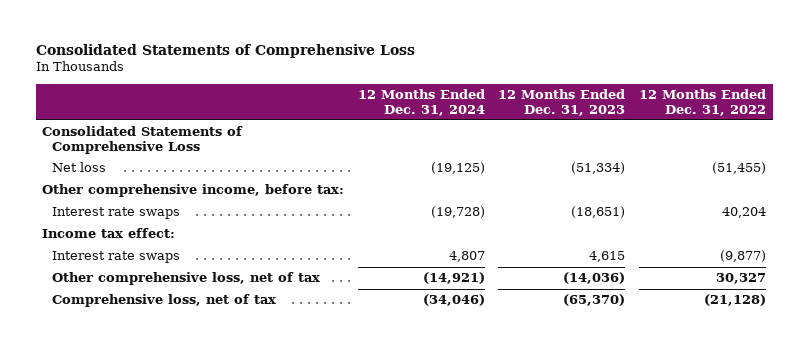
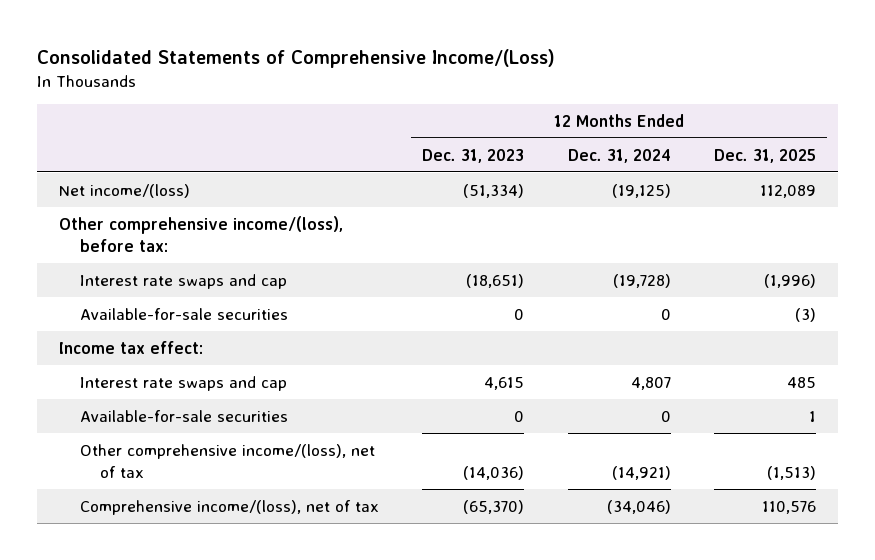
[35,43,415,58] Consolidated Statements of Comprehensive Loss -> [37,48,556,68] Consolidated Statements of Comprehensive Income/(Loss)
[639,88,767,116] 12 Months Ended Dec. 31, 2022 -> none
none -> [714,148,817,163] Dec. 31, 2025
[42,126,244,155] Consolidated Statements of Comprehensive Loss -> none
[51,162,106,173] Net loss -> [58,183,190,198] Net income/(loss)
[42,184,345,198] Other comprehensive income, before tax: -> [58,215,343,252] Other comprehensive income/(loss), before tax:
[51,207,180,220] Interest rate swaps -> [79,273,287,289] Interest rate swaps and cap
none -> [79,307,288,320] Available-for-sale securities
[51,251,180,264] Interest rate swaps -> [79,375,287,391] Interest rate swaps and cap
none -> [79,409,288,422] Available-for-sale securities
[51,272,320,286] Other comprehensive loss, net of tax -> [79,443,375,478] Other comprehensive income/(loss), net of tax
[51,294,276,308] Comprehensive loss, net of tax -> [79,499,379,515] Comprehensive income/(loss), net of tax

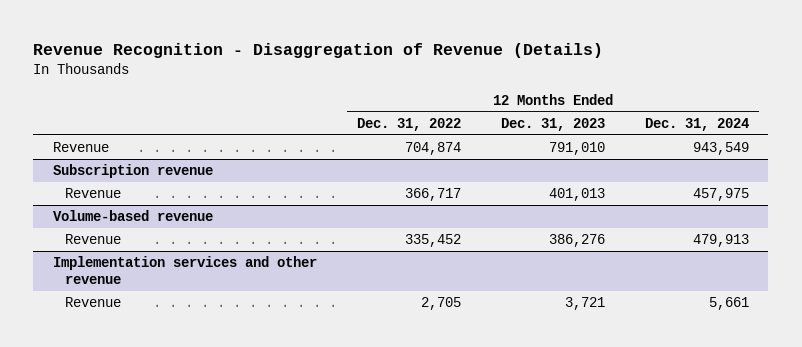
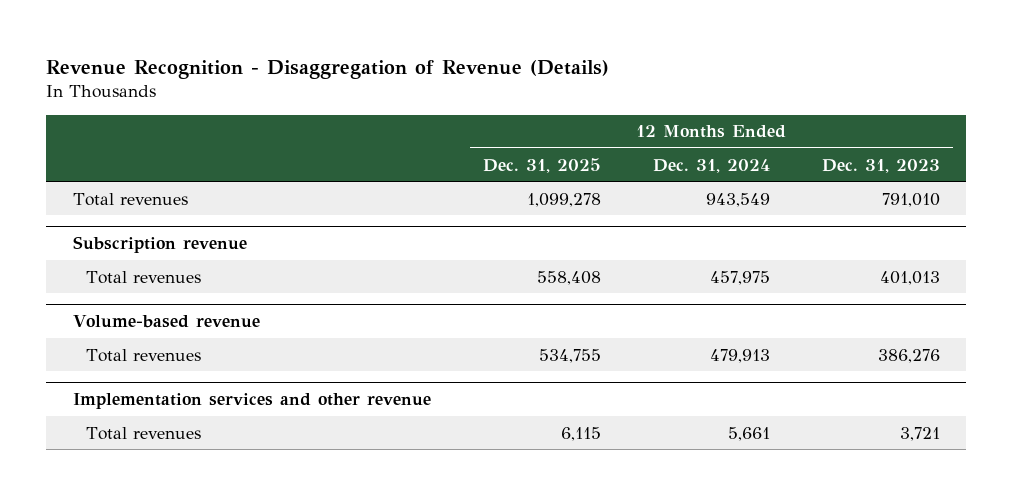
[356,117,461,131] Dec. 31, 2022 -> none
none -> [482,157,601,173] Dec. 31, 2025
[53,142,110,153] Revenue -> [72,192,188,206] Total revenues
[64,188,121,199] Revenue -> [86,270,202,284] Total revenues
[64,234,121,245] Revenue -> [86,348,202,362] Total revenues
[64,297,121,308] Revenue -> [86,426,202,440] Total revenues

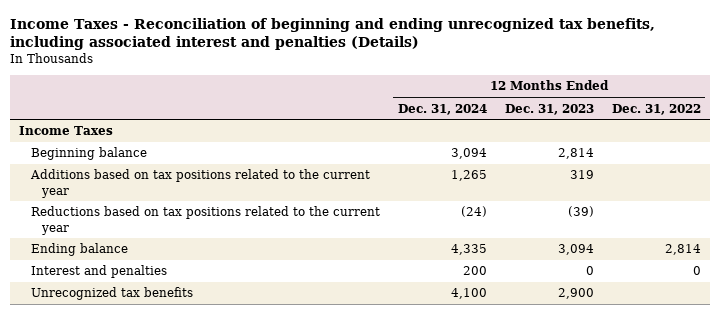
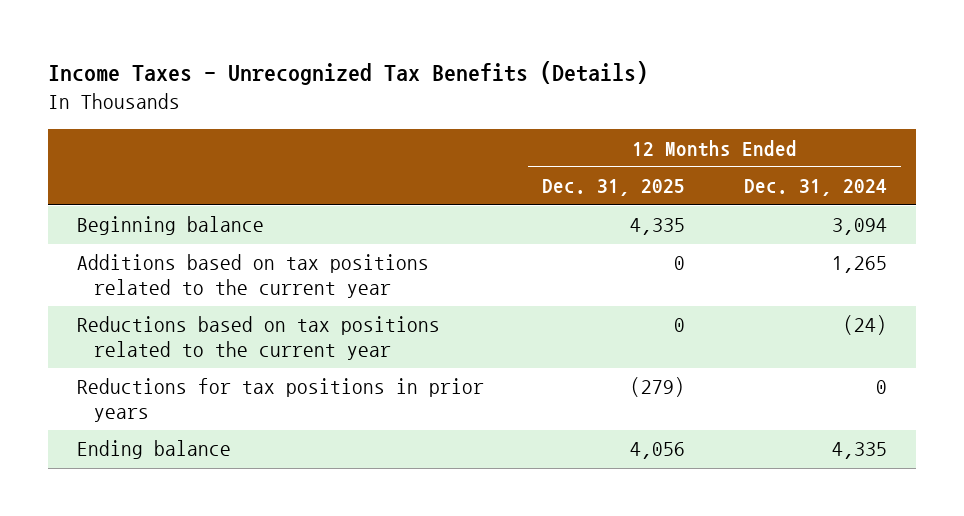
[10,17,656,51] Income Taxes - Reconciliation of beginning and ending unrecognized tax benefits, including associated interest and penalties (Details) -> [48,61,649,86] Income Taxes - Unrecognized Tax Benefits (Details)
[504,103,594,115] Dec. 31, 2023 -> none
[611,103,701,115] Dec. 31, 2022 -> none
none -> [542,179,686,197] Dec. 31, 2025
[19,126,114,136] Income Taxes -> none
none -> [77,378,485,423] Reductions for tax positions in prior years
[30,265,167,279] Interest and penalties -> none
[30,287,193,301] Unrecognized tax benefits -> none

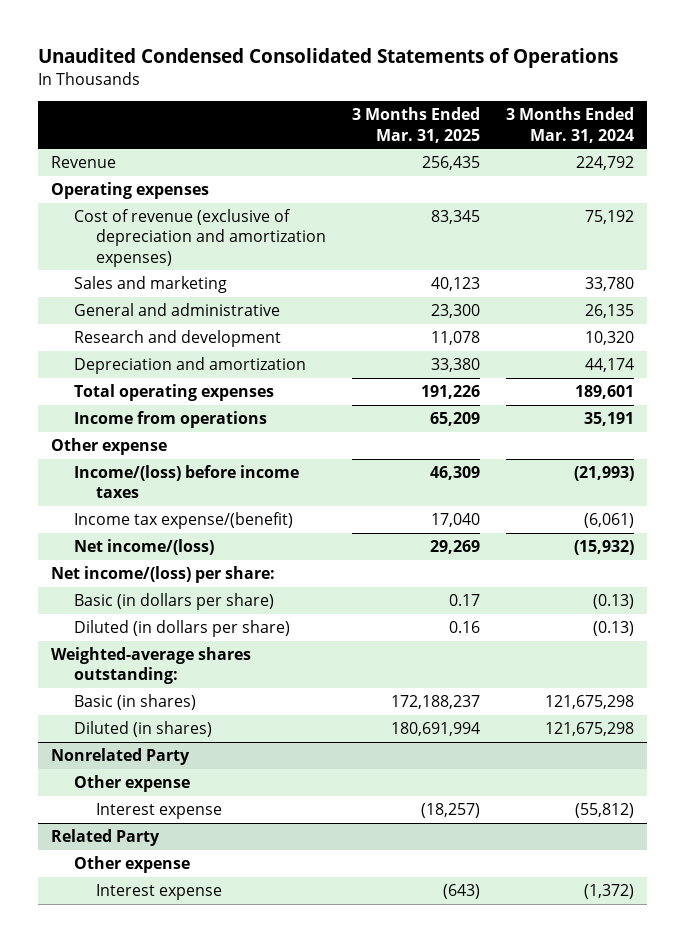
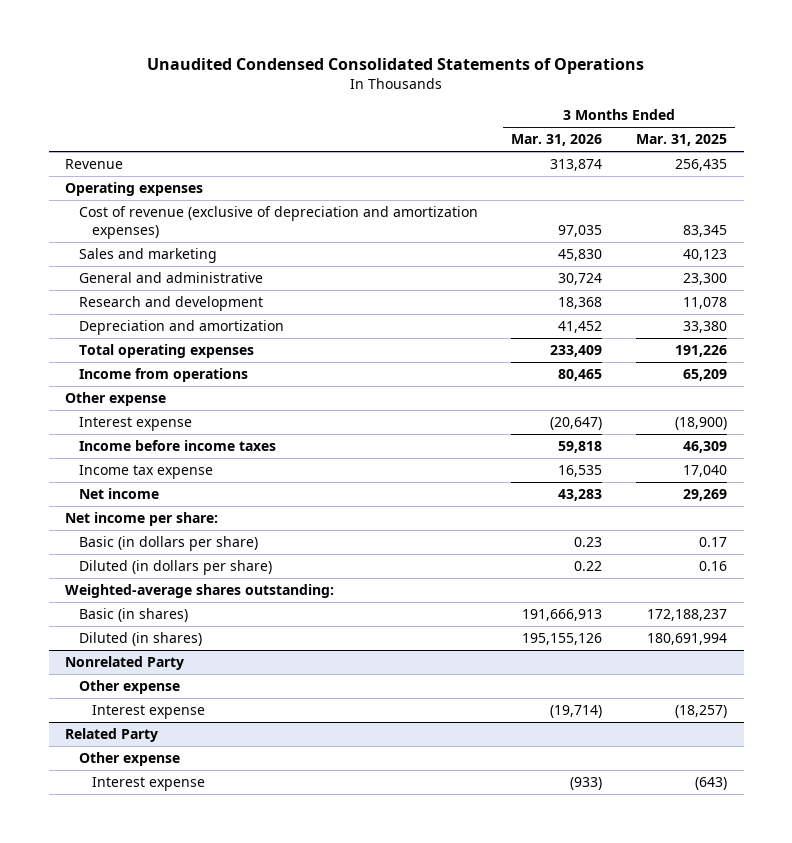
[506,107,635,143] 3 Months Ended Mar. 31, 2024 -> none
none -> [511,134,603,147] Mar. 31, 2026
none -> [78,417,192,432] Interest expense
[73,465,299,499] Income/(loss) before income taxes -> [78,440,276,452] Income before income taxes
[73,512,293,530] Income tax expense/(benefit) -> [78,465,213,480] Income tax expense
[73,539,214,556] Net income/(loss) -> [78,488,159,500] Net income
[51,566,276,584] Net income/(loss) per share: -> [65,512,219,527] Net income per share:

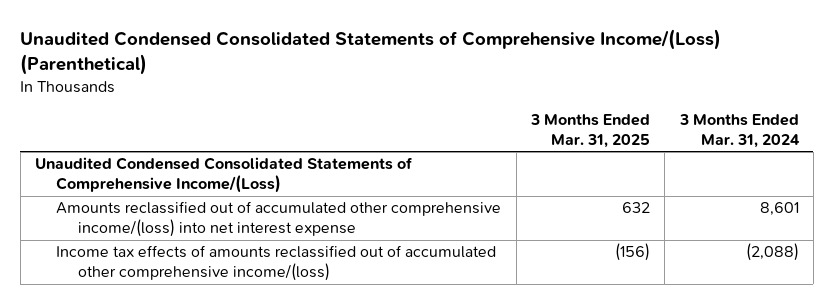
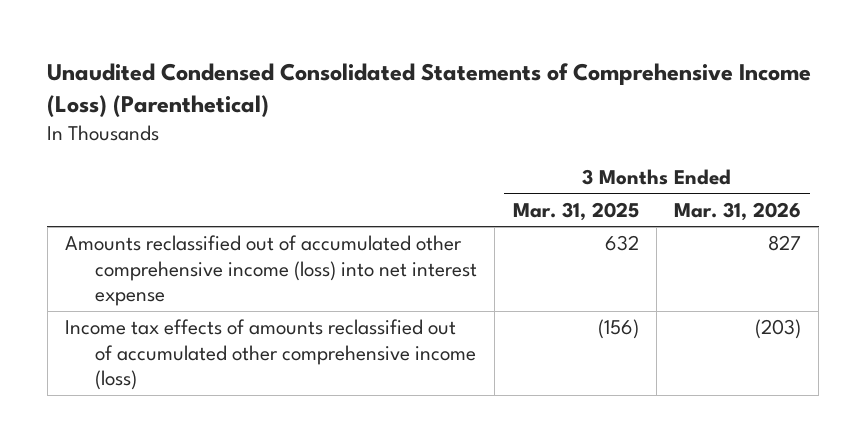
[20,28,722,75] Unaudited Condensed Consolidated Statements of Comprehensive Income/(Loss) (Parenthetical) -> [47,62,812,117] Unaudited Condensed Consolidated Statements of Comprehensive Income (Loss) (Parenthetical)
[678,114,800,148] 3 Months Ended Mar. 31, 2024 -> none
none -> [674,201,802,221] Mar. 31, 2026
[34,157,413,193] Unaudited Condensed Consolidated Statements of Comprehensive Income/(Loss) -> none
[56,201,502,237] Amounts reclassified out of accumulated other comprehensive income/(loss) into net interest expense -> [65,235,478,307] Amounts reclassified out of accumulated other comprehensive income (loss) into net interest expense
[56,245,497,281] Income tax effects of amounts reclassified out of accumulated other comprehensive income/(loss) -> [65,319,477,391] Income tax effects of amounts reclassified out of accumulated other comprehensive income (loss)

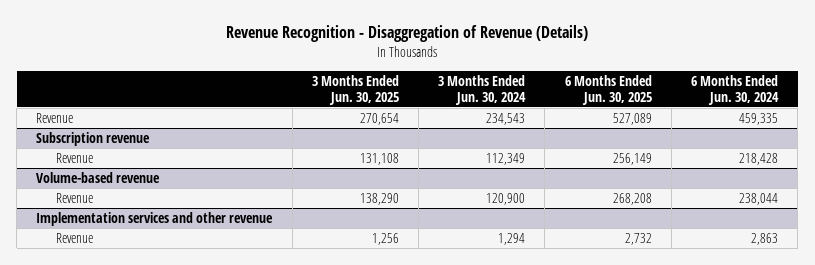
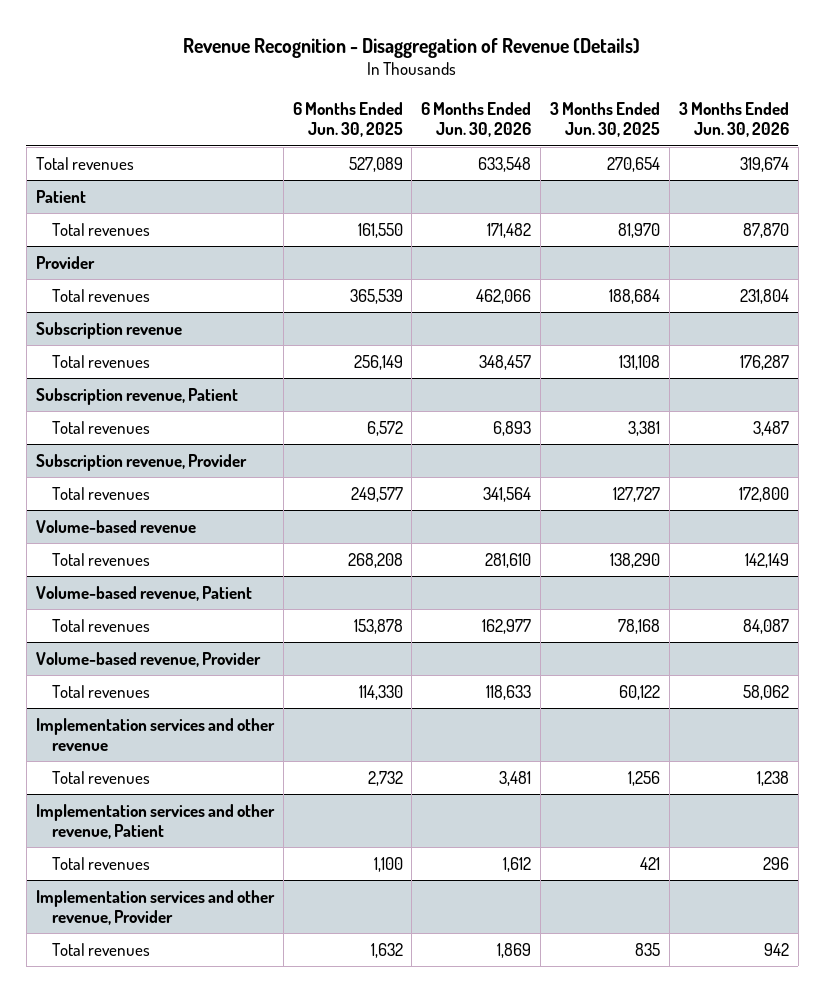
[438,74,527,105] 3 Months Ended Jun. 30, 2024 -> none
[691,74,780,105] 6 Months Ended Jun. 30, 2024 -> none
none -> [421,102,532,138] 6 Months Ended Jun. 30, 2026
none -> [678,102,789,138] 3 Months Ended Jun. 30, 2026
[36,112,74,123] Revenue -> [35,156,134,170] Total revenues
none -> [35,189,86,203] Patient
none -> [51,222,150,236] Total revenues
none -> [35,255,95,269] Provider
none -> [51,288,150,302] Total revenues
[55,152,93,163] Revenue -> [51,354,150,368] Total revenues
none -> [35,387,238,405] Subscription revenue, Patient
none -> [51,420,150,434] Total revenues
none -> [35,453,247,471] Subscription revenue, Provider
none -> [51,486,150,500] Total revenues
[55,192,93,203] Revenue -> [51,552,150,566] Total revenues
none -> [35,585,252,601] Volume-based revenue, Patient
none -> [51,618,150,632] Total revenues
none -> [35,651,261,667] Volume-based revenue, Provider
none -> [51,684,150,698] Total revenues
[55,232,93,243] Revenue -> [51,770,150,784] Total revenues
none -> [35,803,275,839] Implementation services and other revenue, Patient
none -> [51,856,150,870] Total revenues
none -> [35,889,275,925] Implementation services and other revenue, Provider
none -> [51,942,150,956] Total revenues

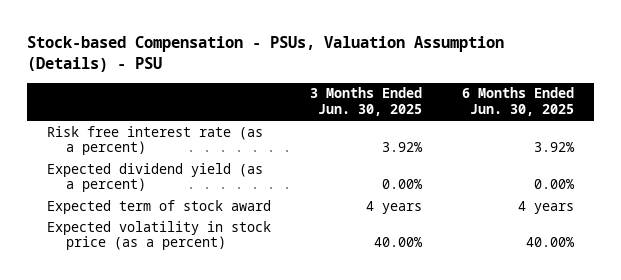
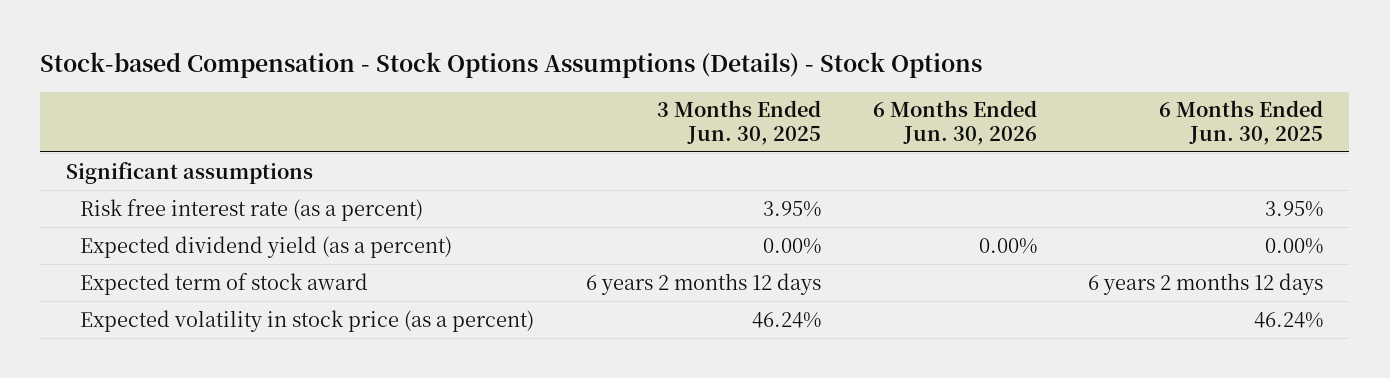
[27,36,505,73] Stock-based Compensation - PSUs, Valuation Assumption (Details) - PSU -> [40,51,983,78] Stock-based Compensation - Stock Options Assumptions (Details) - Stock Options
none -> [872,100,1037,145] 6 Months Ended Jun. 30, 2026
none -> [66,161,314,184] Significant assumptions
[382,142,424,153] 3.92% -> [763,200,822,217] 3.95%
[533,142,575,153] 3.92% -> [1265,200,1324,217] 3.95%
[366,200,423,214] 4 years -> [586,272,822,295] 6 years 2 months 12 days
[517,200,574,214] 4 years -> [1088,272,1324,295] 6 years 2 months 12 days
[374,237,424,248] 40.00% -> [752,311,822,328] 46.24%
[525,237,575,248] 40.00% -> [1254,311,1324,328] 46.24%

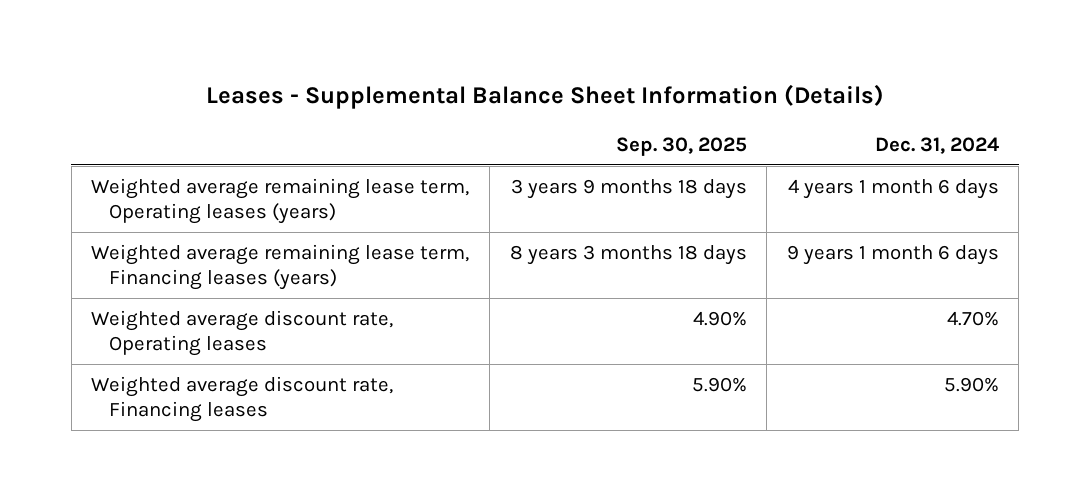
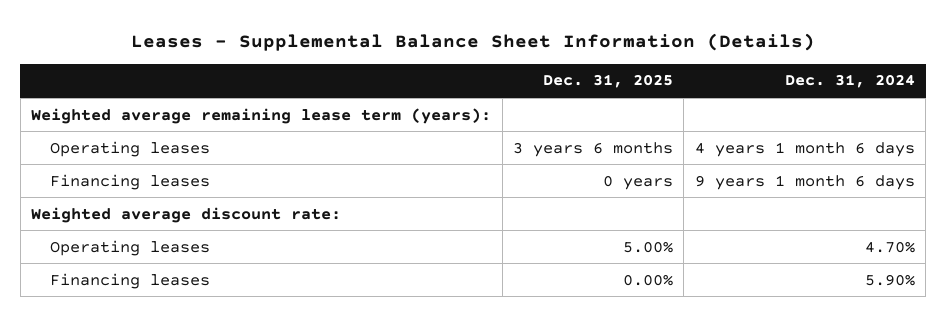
[615,136,747,156] Sep. 30, 2025 -> none
none -> [543,74,674,89] Dec. 31, 2025
none -> [31,107,492,124] Weighted average remaining lease term (years):
[91,177,470,224] Weighted average remaining lease term, Operating leases (years) -> [49,140,210,157] Operating leases
[91,243,470,290] Weighted average remaining lease term, Financing leases (years) -> [49,173,210,190] Financing leases
none -> [31,206,342,223] Weighted average discount rate:
[91,309,394,356] Weighted average discount rate, Operating leases -> [49,239,210,256] Operating leases
[91,375,394,422] Weighted average discount rate, Financing leases -> [49,272,210,289] Financing leases

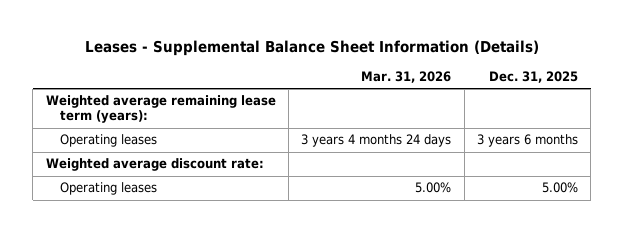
[784,74,915,89] Dec. 31, 2024 -> none
none -> [361,70,452,83] Mar. 31, 2026
[49,173,210,190] Financing leases -> none
[49,272,210,289] Financing leases -> none

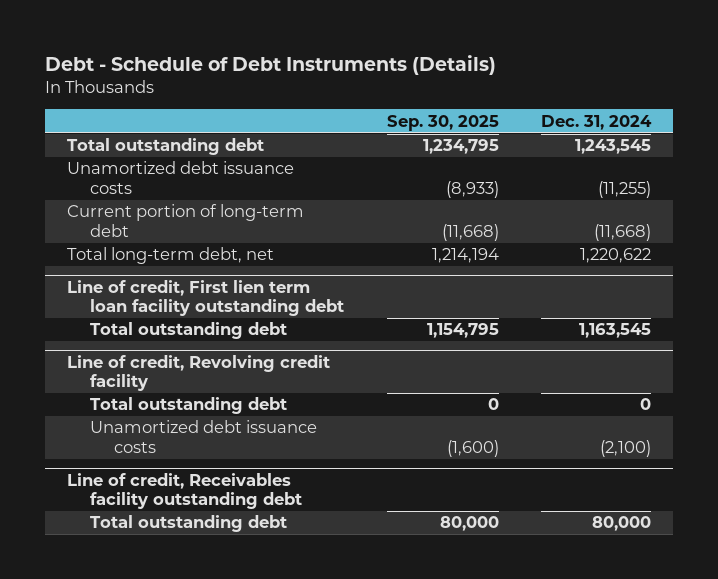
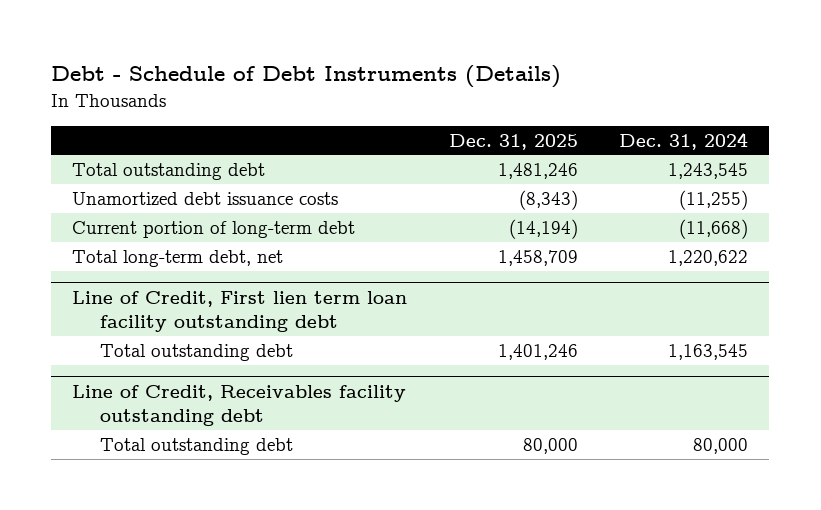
[386,114,499,131] Sep. 30, 2025 -> none
none -> [448,133,578,150] Dec. 31, 2025
[66,280,345,317] Line of credit, First lien term loan facility outstanding debt -> [72,290,408,332] Line of Credit, First lien term loan facility outstanding debt
[66,355,330,392] Line of credit, Revolving credit facility -> none
[90,397,288,415] Total outstanding debt -> none
[90,420,318,453] Unamortized debt issuance costs -> none
[66,473,303,510] Line of credit, Receivables facility outstanding debt -> [72,384,407,426] Line of Credit, Receivables facility outstanding debt

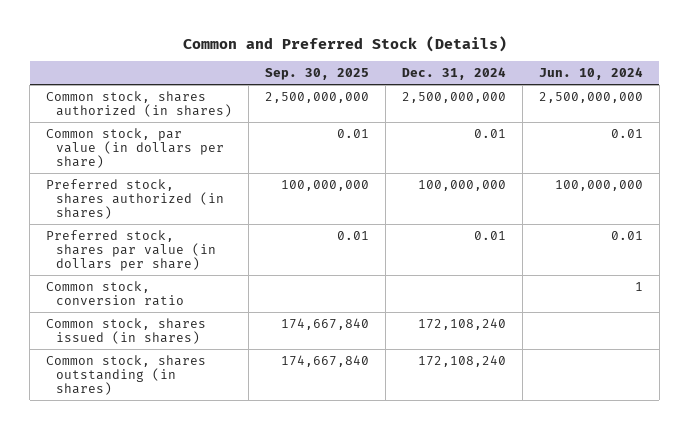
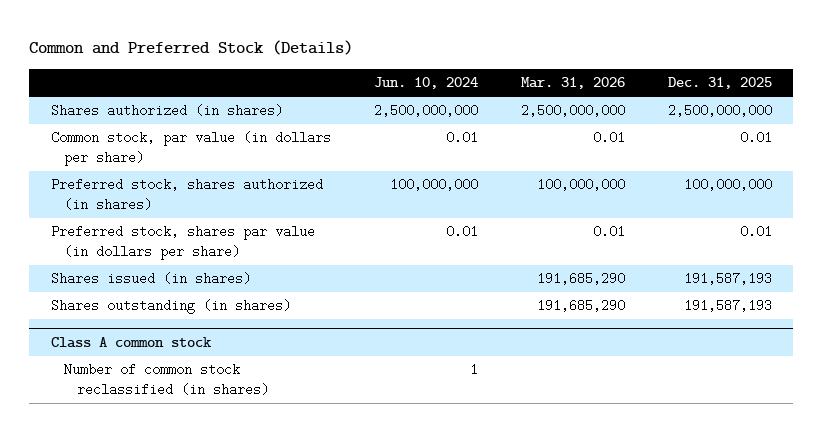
[264,68,369,81] Sep. 30, 2025 -> none
[401,67,506,81] Dec. 31, 2024 -> none
none -> [520,77,625,90] Mar. 31, 2026
none -> [667,77,772,90] Dec. 31, 2025
[46,90,232,118] Common stock, shares authorized (in shares) -> [50,104,283,118] Shares authorized (in shares)
[46,280,184,307] Common stock, conversion ratio -> none
[46,317,207,345] Common stock, shares issued (in shares) -> [50,272,251,286] Shares issued (in shares)
[46,354,207,396] Common stock, shares outstanding (in shares) -> [50,299,291,315] Shares outstanding (in shares)
none -> [50,337,212,349] Class A common stock
none -> [63,363,269,396] Number of common stock reclassified (in shares)

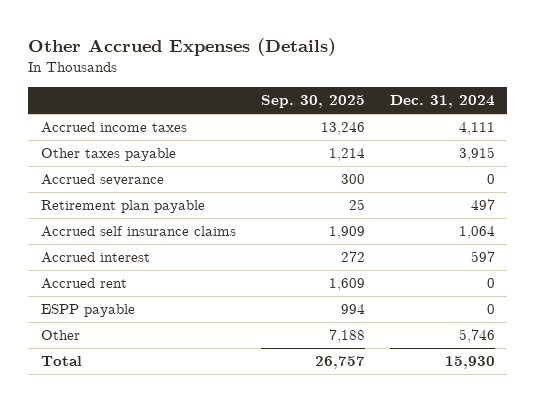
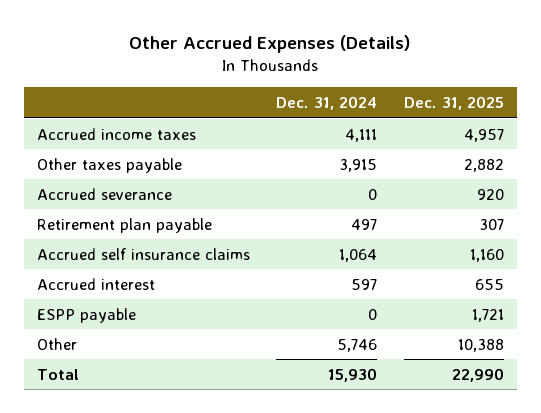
[260,95,365,109] Sep. 30, 2025 -> none
none -> [403,96,504,111] Dec. 31, 2025
[40,278,127,290] Accrued rent -> none

